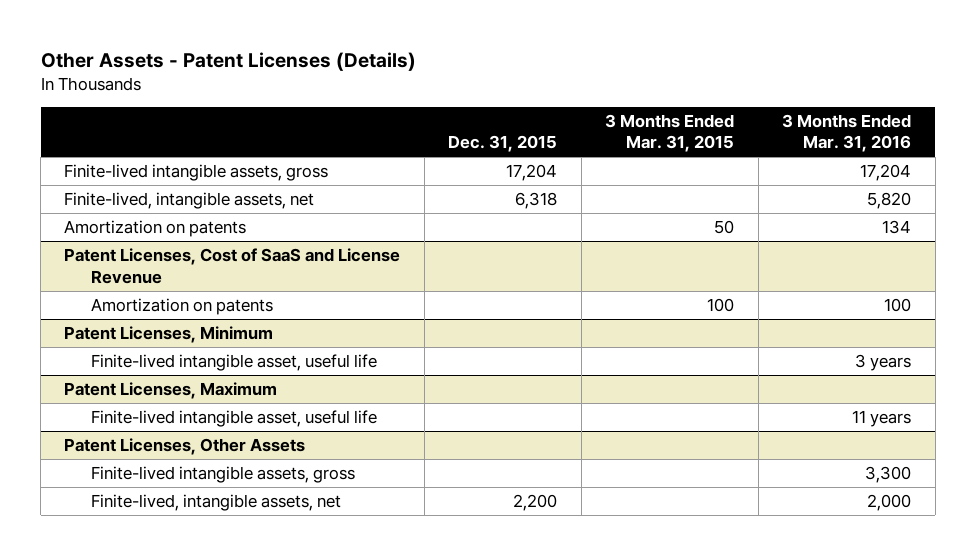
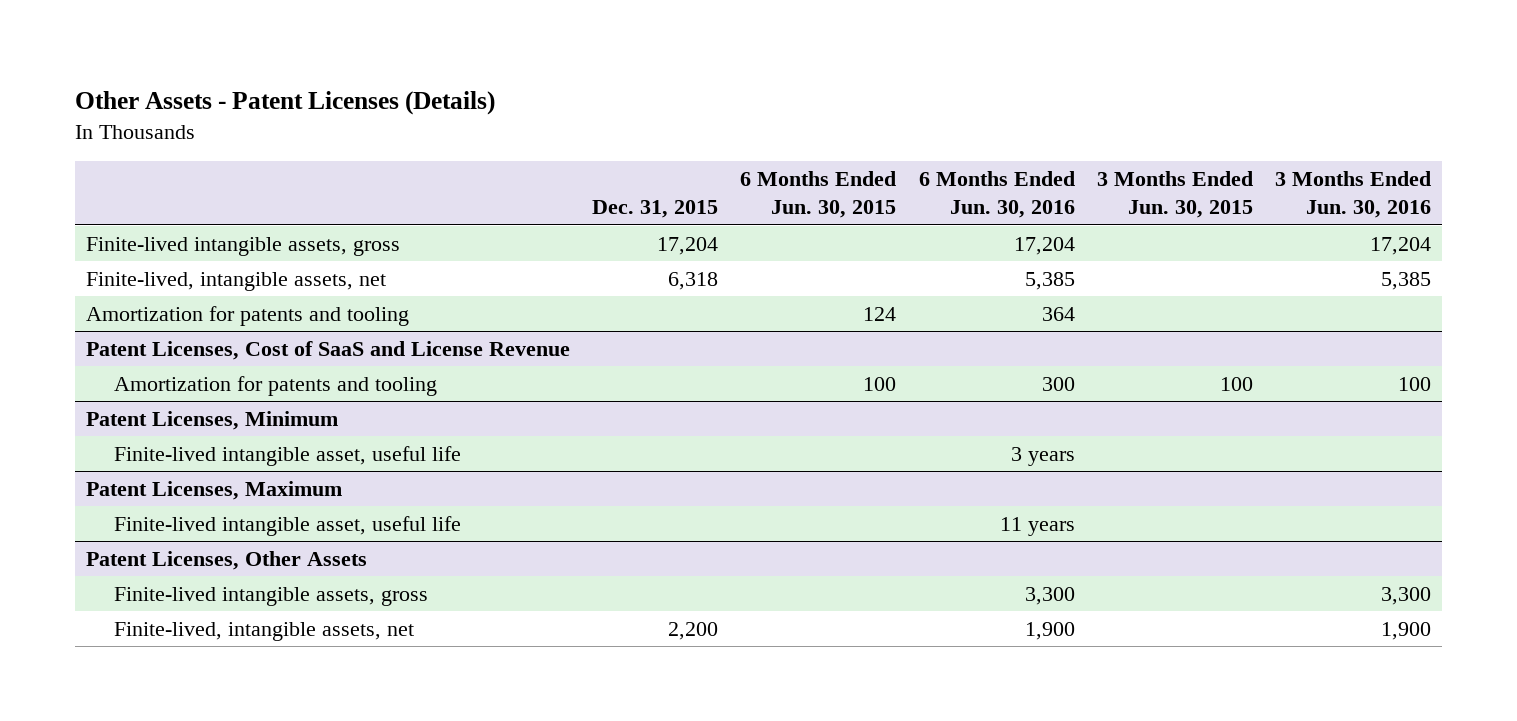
[605,113,735,153] 3 Months Ended Mar. 31, 2015 -> none
[782,113,912,153] 3 Months Ended Mar. 31, 2016 -> none
none -> [740,171,897,219] 6 Months Ended Jun. 30, 2015
none -> [918,171,1075,219] 6 Months Ended Jun. 30, 2016
none -> [1096,171,1253,219] 3 Months Ended Jun. 30, 2015
none -> [1274,171,1431,219] 3 Months Ended Jun. 30, 2016
[64,220,247,238] Amortization on patents -> [85,305,409,326] Amortization for patents and tooling
[91,298,274,316] Amortization on patents -> [114,375,438,396] Amortization for patents and tooling

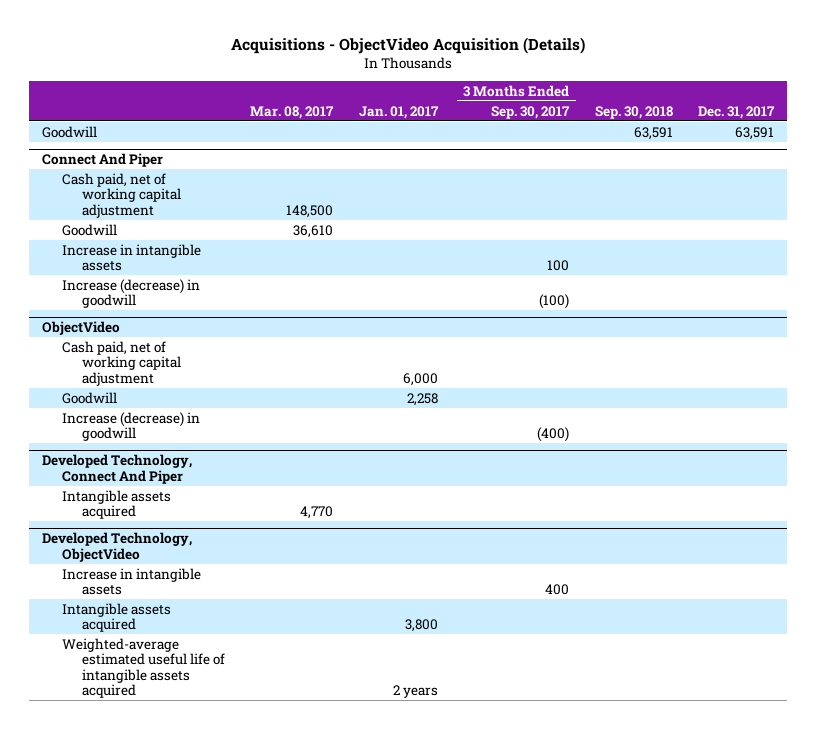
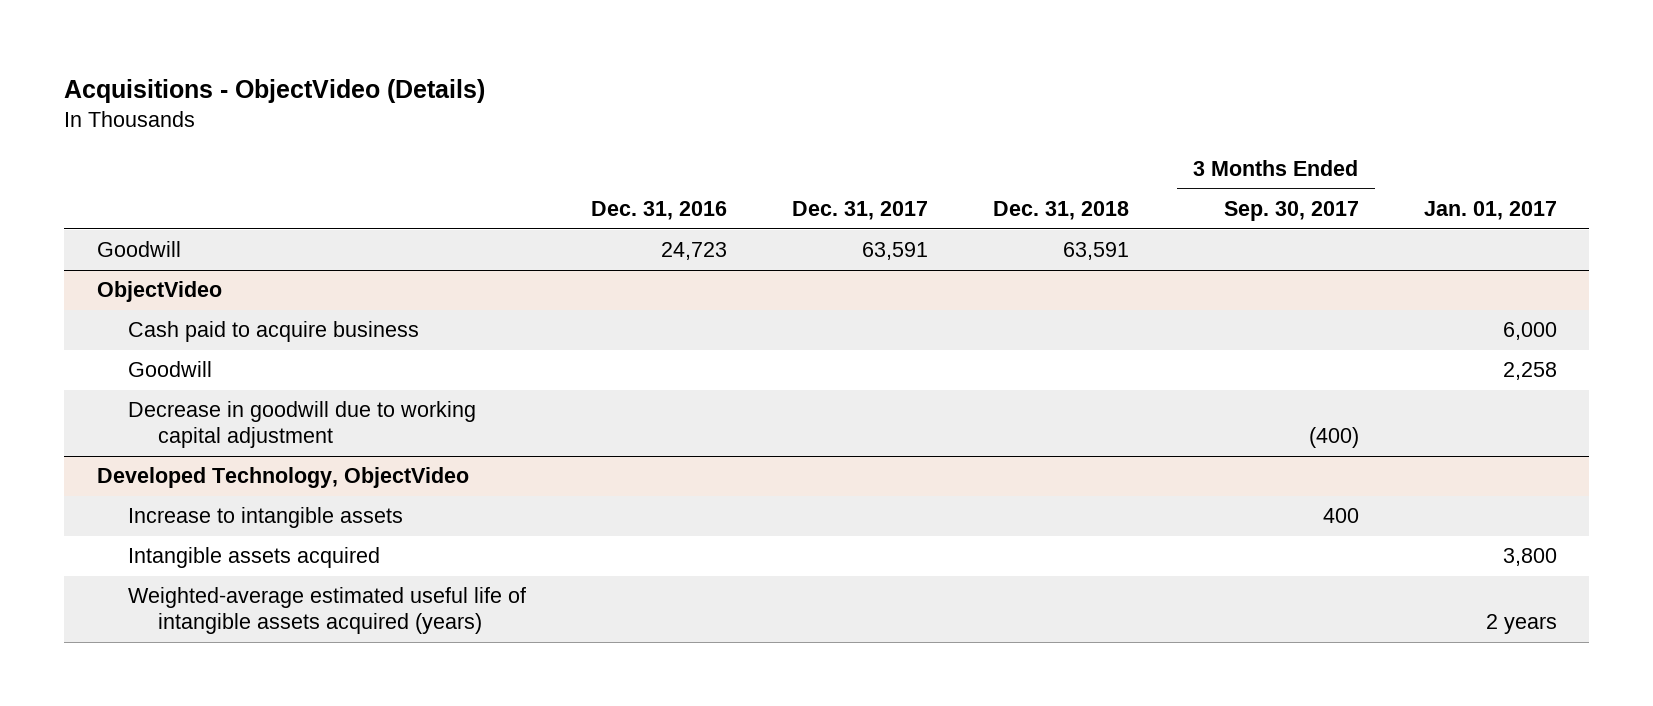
[231,36,586,54] Acquisitions - ObjectVideo Acquisition (Details) -> [64,78,486,103] Acquisitions - ObjectVideo (Details)
[250,105,335,119] Mar. 08, 2017 -> none
[594,105,673,119] Sep. 30, 2018 -> none
none -> [590,201,727,221] Dec. 31, 2016
none -> [992,201,1129,221] Dec. 31, 2018
[41,153,163,168] Connect And Piper -> none
[61,172,181,218] Cash paid, net of working capital adjustment -> none
[61,223,117,236] Goodwill -> none
[61,243,201,272] Increase in intangible assets -> none
[61,278,200,309] Increase (decrease) in goodwill -> none
[61,340,181,386] Cash paid, net of working capital adjustment -> [127,321,419,343] Cash paid to acquire business
[41,454,192,484] Developed Technology, Connect And Piper -> none
[61,489,171,520] Intangible assets acquired -> none
[61,411,200,442] Increase (decrease) in goodwill -> [127,401,476,449] Decrease in goodwill due to working capital adjustment
[61,567,201,596] Increase in intangible assets -> [127,507,403,529] Increase to intangible assets
[61,637,225,699] Weighted-average estimated useful life of intangible assets acquired -> [127,587,526,635] Weighted-average estimated useful life of intangible assets acquired (years)

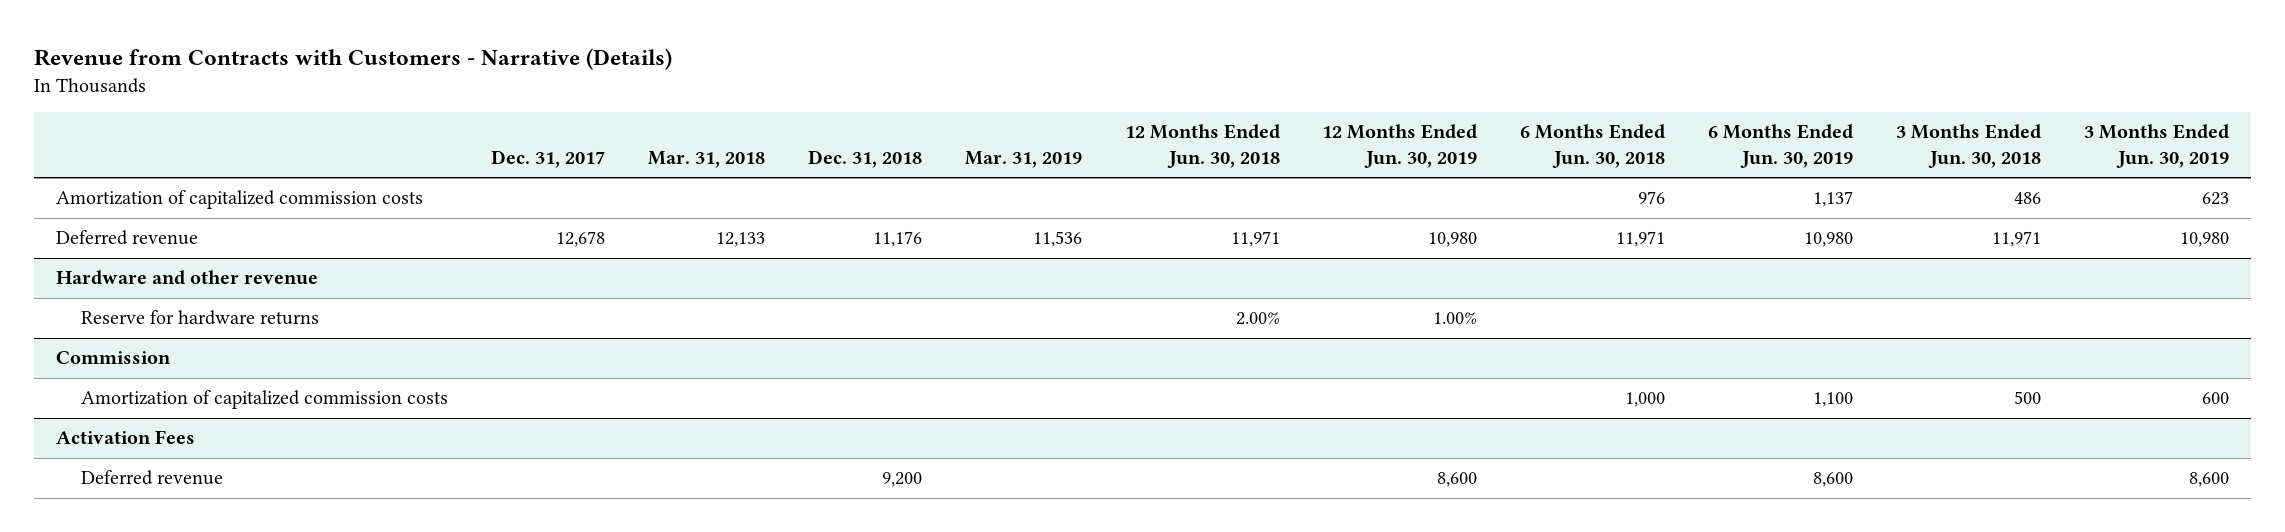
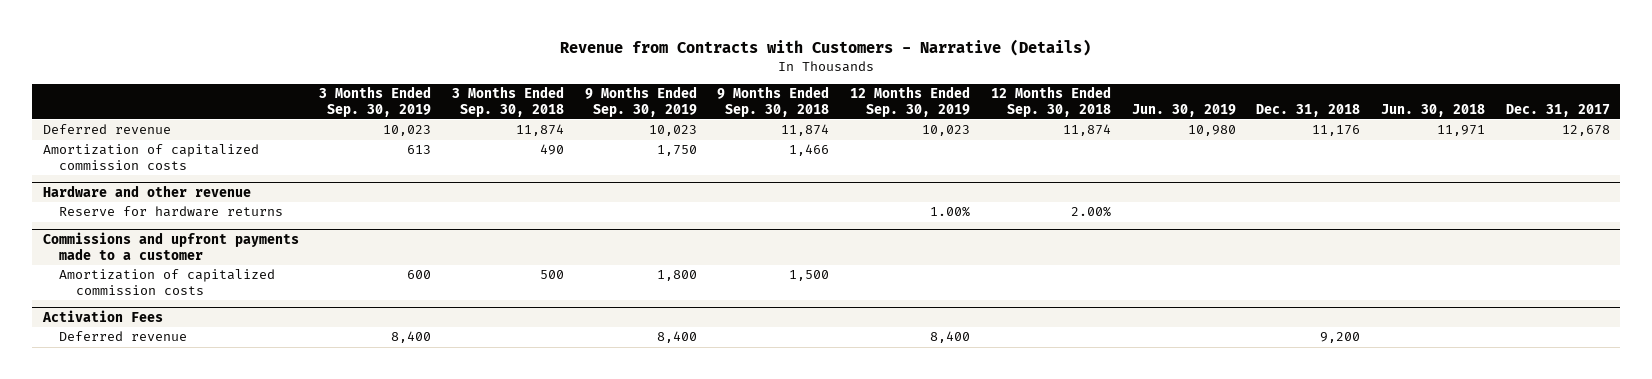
[647,150,765,168] Mar. 31, 2018 -> none
[964,150,1082,168] Mar. 31, 2019 -> none
[1124,124,1280,168] 12 Months Ended Jun. 30, 2018 -> none
[1322,124,1478,168] 12 Months Ended Jun. 30, 2019 -> none
[1520,124,1666,168] 6 Months Ended Jun. 30, 2018 -> none
[1708,124,1854,168] 6 Months Ended Jun. 30, 2019 -> none
[1896,124,2042,168] 3 Months Ended Jun. 30, 2018 -> none
[2084,124,2230,168] 3 Months Ended Jun. 30, 2019 -> none
none -> [319,86,432,117] 3 Months Ended Sep. 30, 2019
none -> [452,86,565,117] 3 Months Ended Sep. 30, 2018
none -> [584,86,697,117] 9 Months Ended Sep. 30, 2019
none -> [717,86,830,117] 9 Months Ended Sep. 30, 2018
none -> [850,86,971,117] 12 Months Ended Sep. 30, 2019
none -> [990,86,1111,117] 12 Months Ended Sep. 30, 2018
none -> [1131,103,1236,117] Jun. 30, 2019
none -> [1380,103,1485,117] Jun. 30, 2018
[55,190,423,210] Amortization of capitalized commission costs -> [42,144,259,170] Amortization of capitalized commission costs
[55,351,171,365] Commission -> [42,232,299,260] Commissions and upfront payments made to a customer

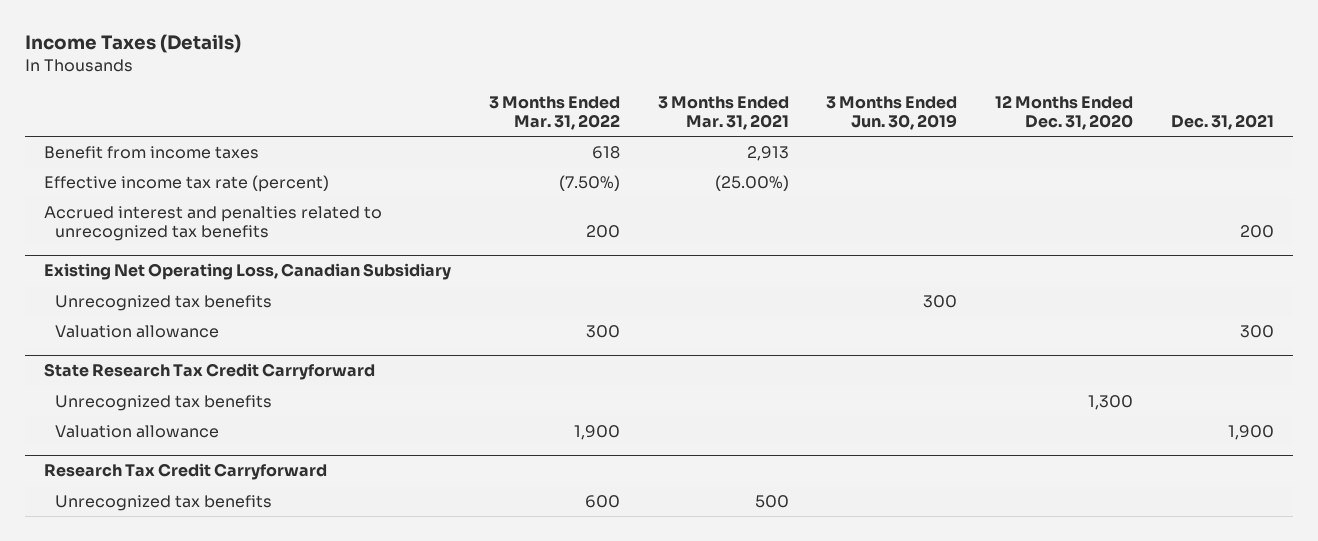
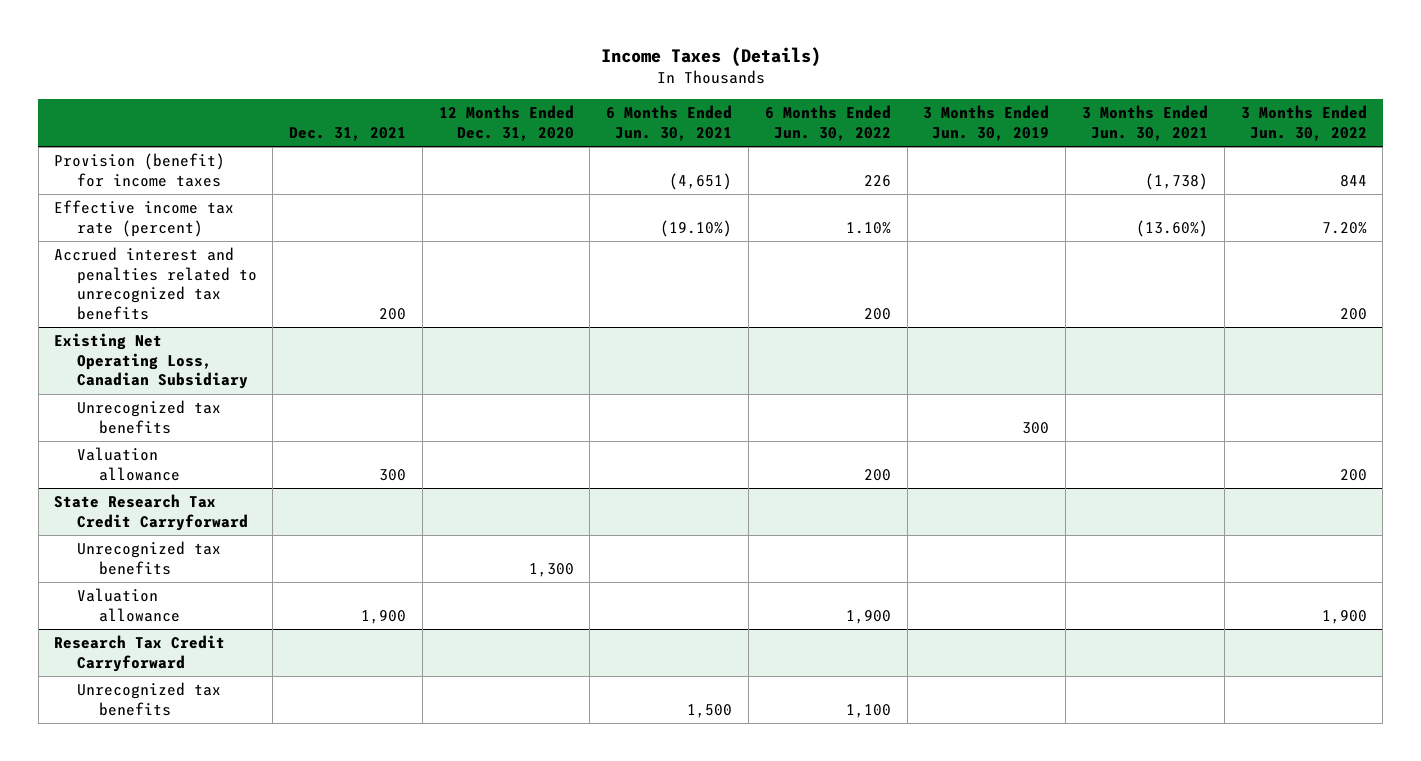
[488,95,620,130] 3 Months Ended Mar. 31, 2022 -> none
[657,95,789,130] 3 Months Ended Mar. 31, 2021 -> none
none -> [606,105,733,141] 6 Months Ended Jun. 30, 2021
none -> [764,105,891,141] 6 Months Ended Jun. 30, 2022
none -> [1082,105,1209,141] 3 Months Ended Jun. 30, 2021
none -> [1240,105,1367,141] 3 Months Ended Jun. 30, 2022
[43,145,259,159] Benefit from income taxes -> [54,153,226,187] Provision (benefit) for income taxes

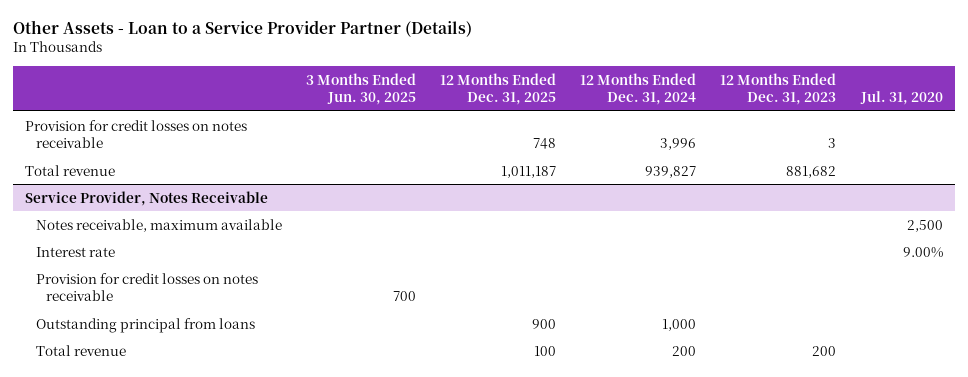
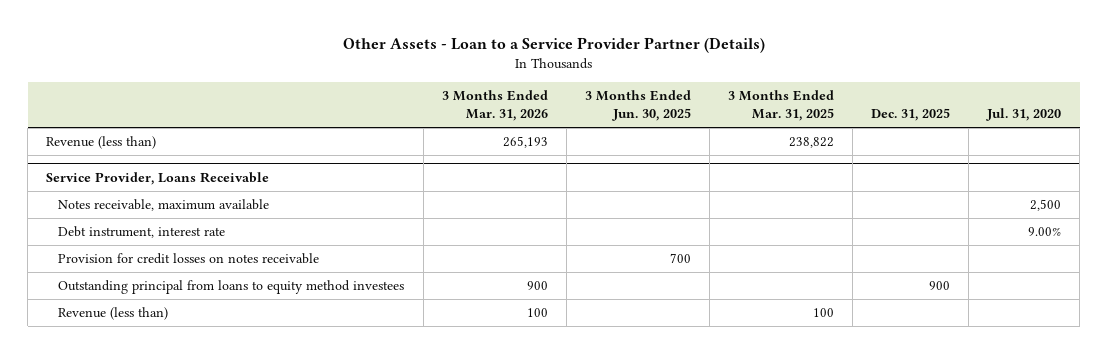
[440,72,557,105] 12 Months Ended Dec. 31, 2025 -> none
[580,72,697,105] 12 Months Ended Dec. 31, 2024 -> none
[720,72,837,105] 12 Months Ended Dec. 31, 2023 -> none
none -> [441,90,548,122] 3 Months Ended Mar. 31, 2026
none -> [727,90,834,122] 3 Months Ended Mar. 31, 2025
none -> [870,108,950,122] Dec. 31, 2025
[25,119,248,149] Provision for credit losses on notes receivable -> none
[25,164,116,176] Total revenue -> [46,136,157,150] Revenue (less than)
[25,190,269,206] Service Provider, Notes Receivable -> [46,172,270,186] Service Provider, Loans Receivable
[35,246,115,257] Interest rate -> [58,226,226,239] Debt instrument, interest rate
[35,317,255,333] Outstanding principal from loans -> [58,280,405,295] Outstanding principal from loans to equity method investees
[35,344,126,356] Total revenue -> [58,307,169,321] Revenue (less than)

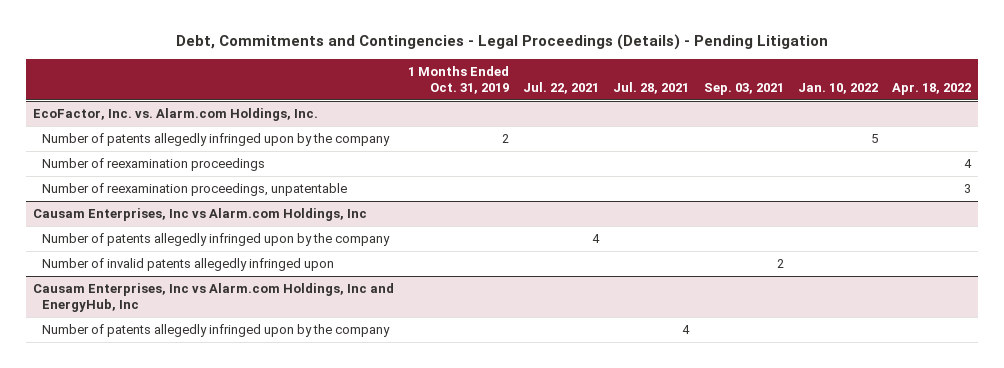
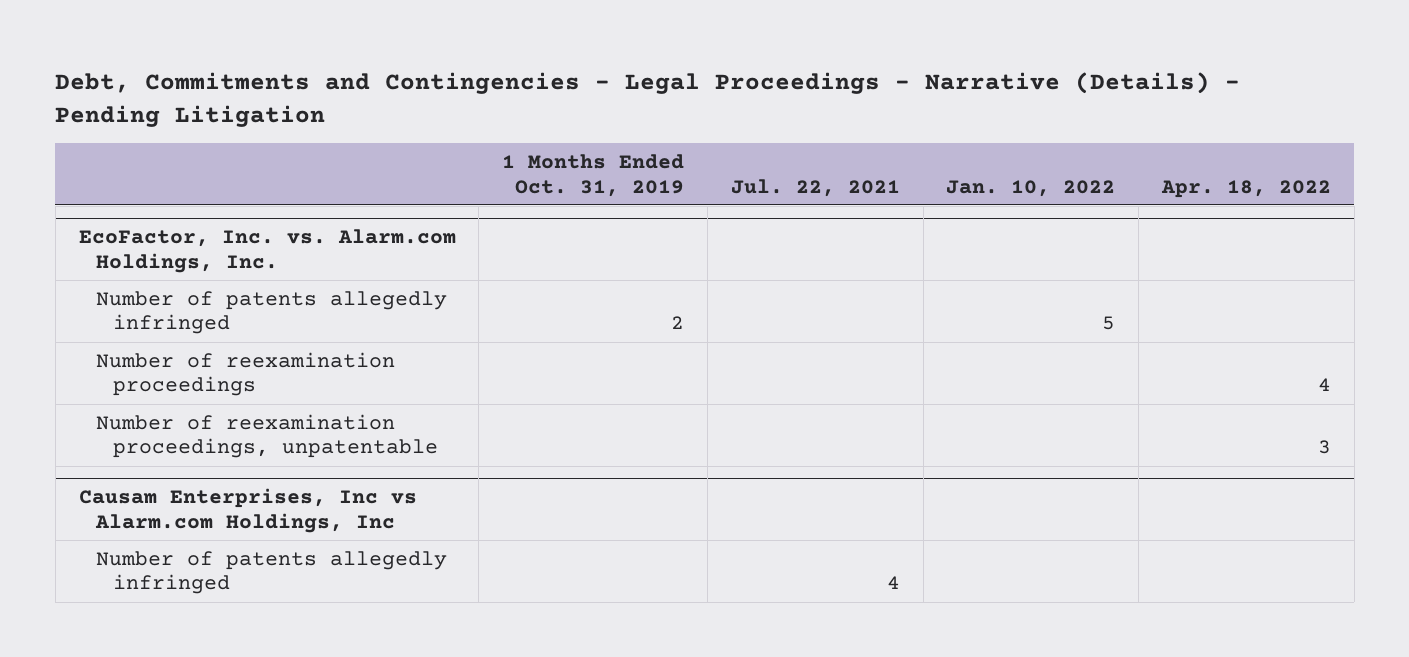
[175,33,828,50] Debt, Commitments and Contingencies - Legal Proceedings (Details) - Pending Litigation -> [55,71,1241,127] Debt, Commitments and Contingencies - Legal Proceedings - Narrative (Details) - Pending Litigation
[613,81,690,94] Jul. 28, 2021 -> none
[703,82,784,95] Sep. 03, 2021 -> none
[41,133,390,147] Number of patents allegedly infringed upon by the company -> [95,290,447,335] Number of patents allegedly infringed
[41,258,334,272] Number of invalid patents allegedly infringed upon -> none
[32,283,394,312] Causam Enterprises, Inc vs Alarm.com Holdings, Inc and EnergyHub, Inc -> none
[41,324,390,338] Number of patents allegedly infringed upon by the company -> none
[41,233,390,247] Number of patents allegedly infringed upon by the company -> [95,550,447,595] Number of patents allegedly infringed

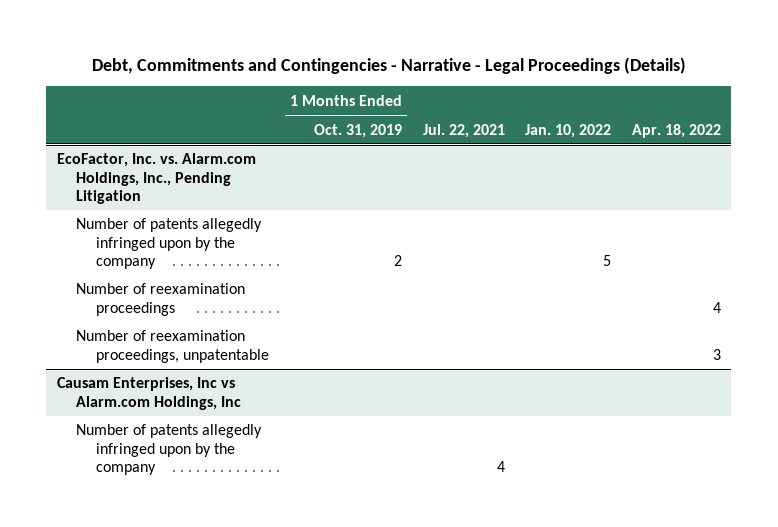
[55,71,1241,127] Debt, Commitments and Contingencies - Legal Proceedings - Narrative (Details) - Pending Litigation -> [91,56,686,74] Debt, Commitments and Contingencies - Narrative - Legal Proceedings (Details)
[78,229,456,273] EcoFactor, Inc. vs. Alarm.com Holdings, Inc. -> [56,153,256,205] EcoFactor, Inc. vs. Alarm.com Holdings, Inc., Pending Litigation
[95,290,447,335] Number of patents allegedly infringed -> [76,218,263,270] Number of patents allegedly infringed upon by the company
[95,550,447,595] Number of patents allegedly infringed -> [76,424,263,476] Number of patents allegedly infringed upon by the company

